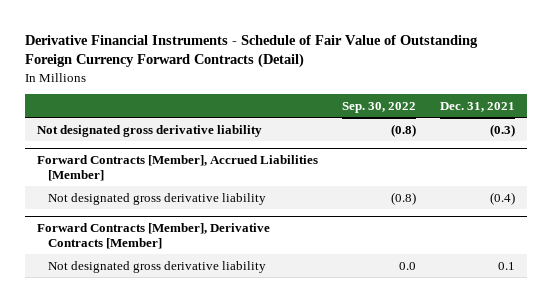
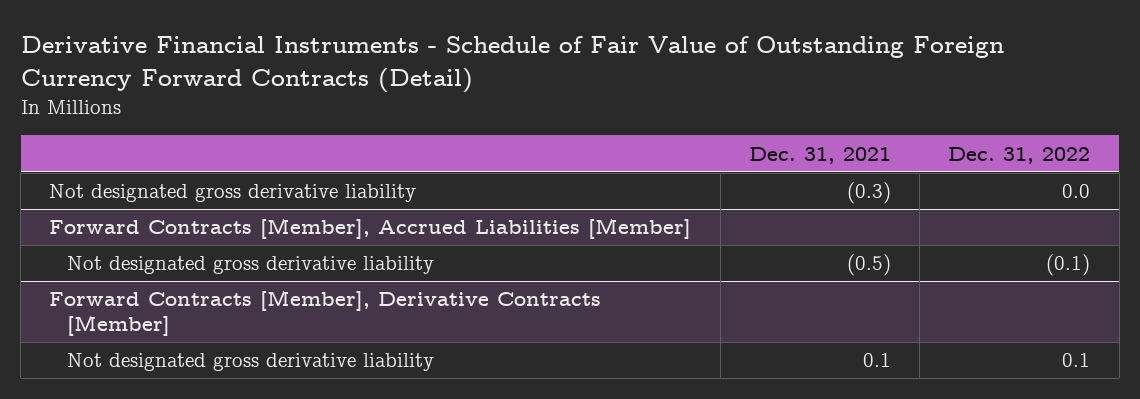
[341,102,416,114] Sep. 30, 2022 -> none
none -> [948,146,1091,164] Dec. 31, 2022
[490,191,516,205] (0.4) -> [846,254,891,277] (0.5)

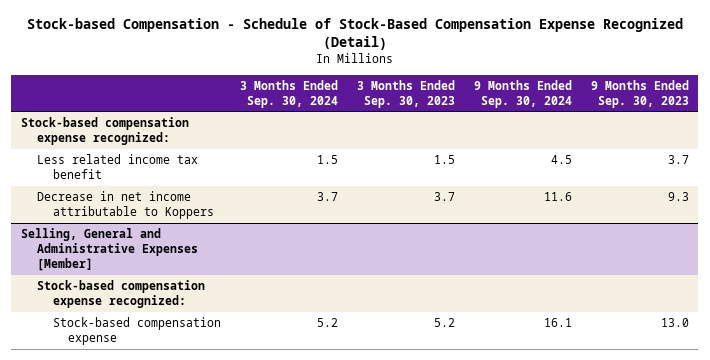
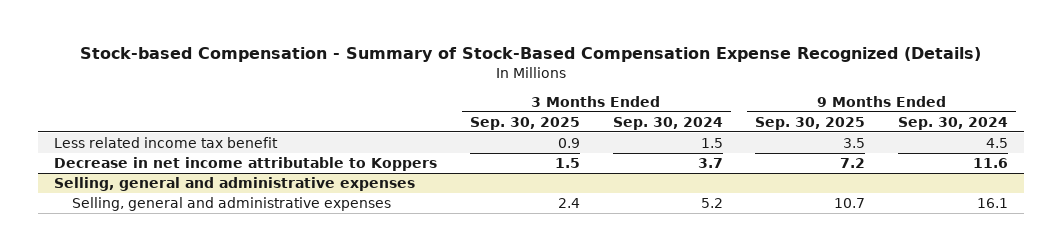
[26,18,683,51] Stock-based Compensation - Schedule of Stock-Based Compensation Expense Recognized (Detail) -> [80,47,982,63] Stock-based Compensation - Summary of Stock-Based Compensation Expense Recognized (Details)
[356,79,455,108] 3 Months Ended Sep. 30, 2023 -> none
[590,79,689,108] 9 Months Ended Sep. 30, 2023 -> none
none -> [469,116,580,130] Sep. 30, 2025
none -> [755,116,866,130] Sep. 30, 2025
[20,116,189,145] Stock-based compensation expense recognized: -> none
[36,279,205,308] Stock-based compensation expense recognized: -> none
[20,227,198,271] Selling, General and Administrative Expenses [Member] -> [53,177,415,192] Selling, general and administrative expenses
[52,316,221,345] Stock-based compensation expense -> [72,197,392,212] Selling, general and administrative expenses

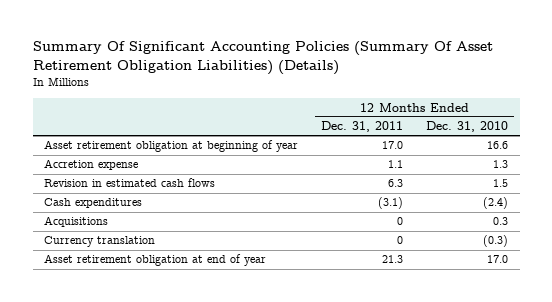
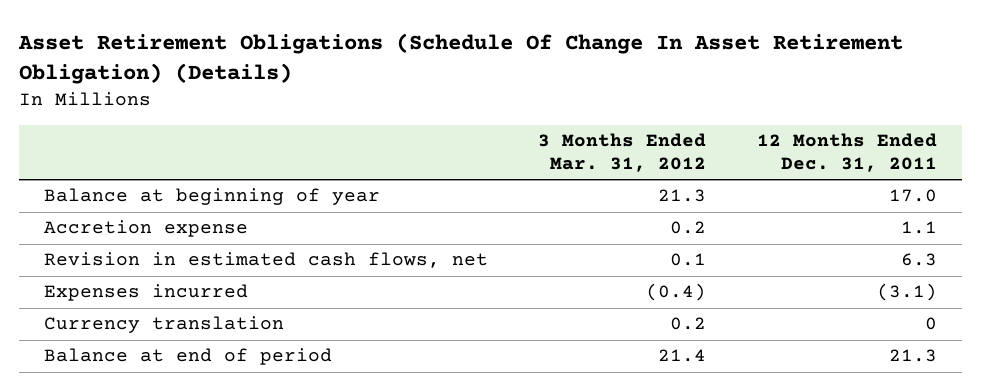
[32,41,493,76] Summary Of Significant Accounting Policies (Summary Of Asset Retirement Obligation Liabilities) (Details) -> [17,32,903,85] Asset Retirement Obligations (Schedule Of Change In Asset Retirement Obligation) (Details)
[426,121,509,133] Dec. 31, 2010 -> none
none -> [538,133,707,172] 3 Months Ended Mar. 31, 2012
[44,140,299,153] Asset retirement obligation at beginning of year -> [43,188,380,206] Balance at beginning of year
[44,198,143,209] Cash expenditures -> none
[44,216,109,228] Acquisitions -> none
[44,178,216,188] Revision in estimated cash flows -> [43,252,488,269] Revision in estimated cash flows, net
none -> [43,284,248,302] Expenses incurred
[44,254,267,267] Asset retirement obligation at end of year -> [43,348,332,366] Balance at end of period

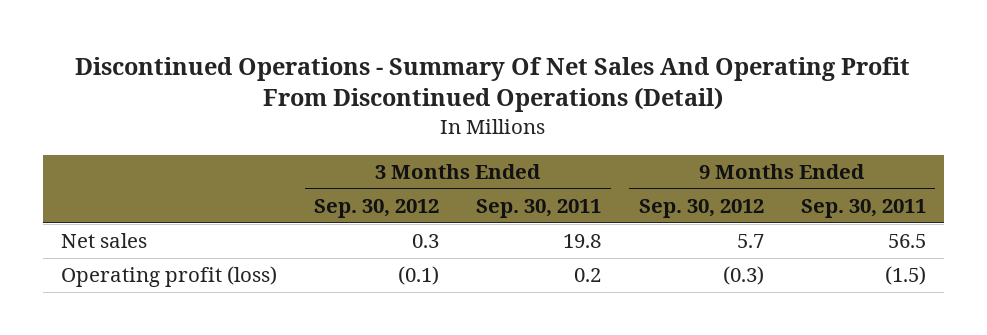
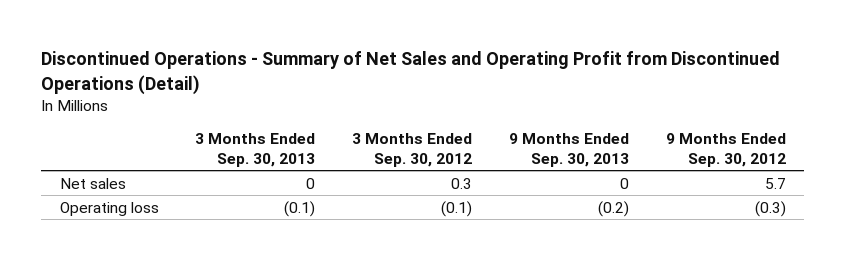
[75,56,911,113] Discontinued Operations - Summary Of Net Sales And Operating Profit From Discontinued Operations (Detail) -> [41,51,781,95] Discontinued Operations - Summary of Net Sales and Operating Profit from Discontinued Operations (Detail)
[476,199,602,219] Sep. 30, 2011 -> none
[800,199,926,219] Sep. 30, 2011 -> none
none -> [195,132,316,167] 3 Months Ended Sep. 30, 2013
none -> [508,132,629,167] 9 Months Ended Sep. 30, 2013
[61,266,278,288] Operating profit (loss) -> [59,201,159,216] Operating loss

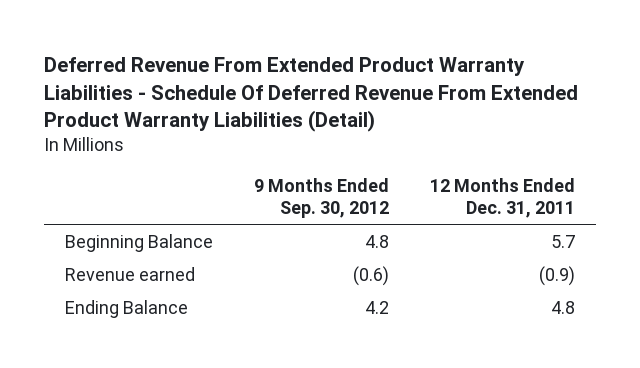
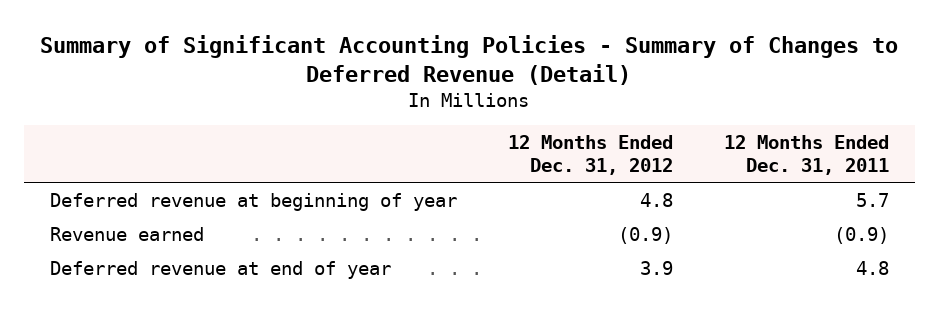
[44,56,579,133] Deferred Revenue From Extended Product Warranty Liabilities - Schedule Of Deferred Revenue From Extended Product Warranty Liabilities (Detail) -> [40,34,899,85] Summary of Significant Accounting Policies - Summary of Changes to Deferred Revenue (Detail)
[254,178,390,218] 9 Months Ended Sep. 30, 2012 -> none
none -> [507,135,673,175] 12 Months Ended Dec. 31, 2012
[64,233,213,252] Beginning Balance -> [49,192,457,211] Deferred revenue at beginning of year
[64,299,188,318] Ending Balance -> [49,260,391,279] Deferred revenue at end of year

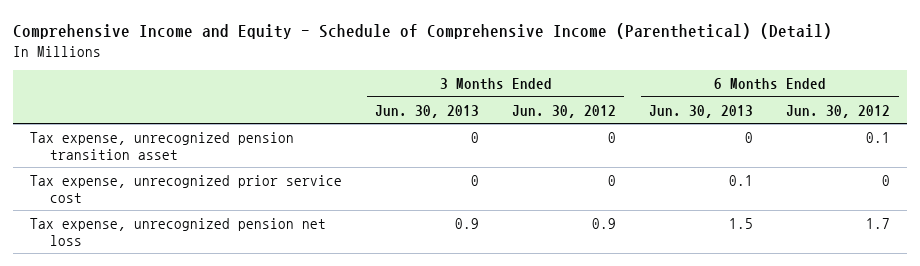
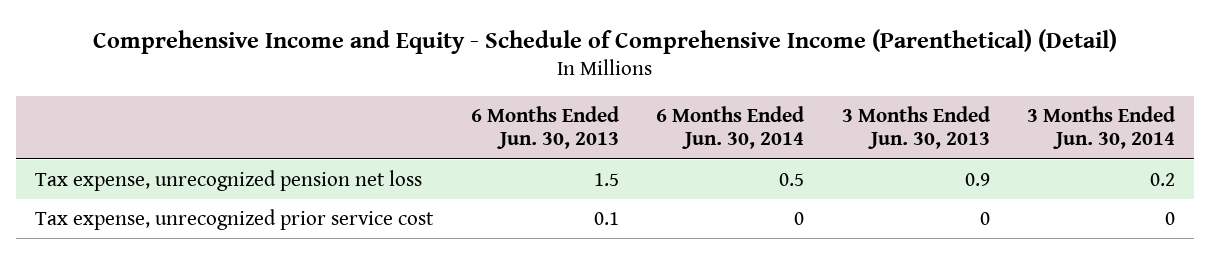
[512,104,617,118] Jun. 30, 2012 -> none
[786,104,891,118] Jun. 30, 2012 -> none
none -> [656,105,805,150] 6 Months Ended Jun. 30, 2014
none -> [1027,105,1176,150] 3 Months Ended Jun. 30, 2014
[29,131,294,160] Tax expense, unrecognized pension transition asset -> none
[29,174,342,203] Tax expense, unrecognized prior service cost -> [35,208,435,230] Tax expense, unrecognized prior service cost

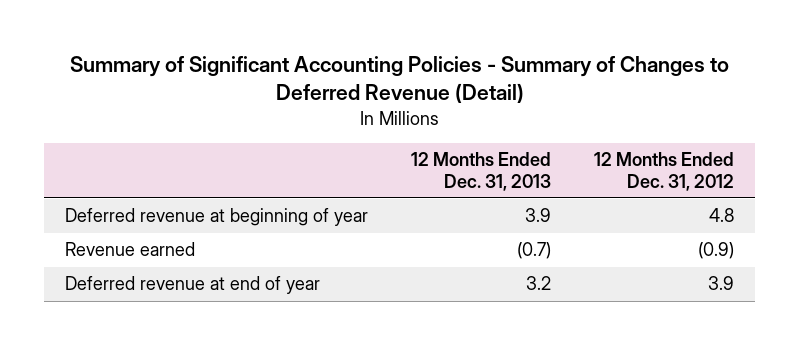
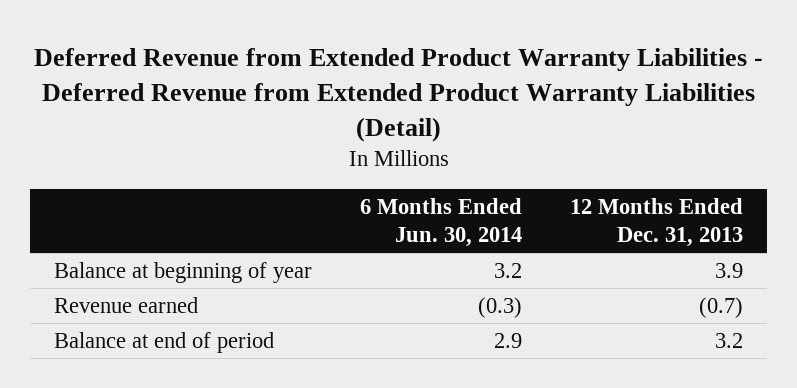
[69,56,729,104] Summary of Significant Accounting Policies - Summary of Changes to Deferred Revenue (Detail) -> [33,47,763,142] Deferred Revenue from Extended Product Warranty Liabilities - Deferred Revenue from Extended Product Warranty Liabilities (Detail)
[593,152,734,191] 12 Months Ended Dec. 31, 2012 -> none
none -> [360,197,523,248] 6 Months Ended Jun. 30, 2014
[65,208,369,227] Deferred revenue at beginning of year -> [54,261,313,283] Balance at beginning of year
[65,276,321,295] Deferred revenue at end of year -> [54,331,275,353] Balance at end of period

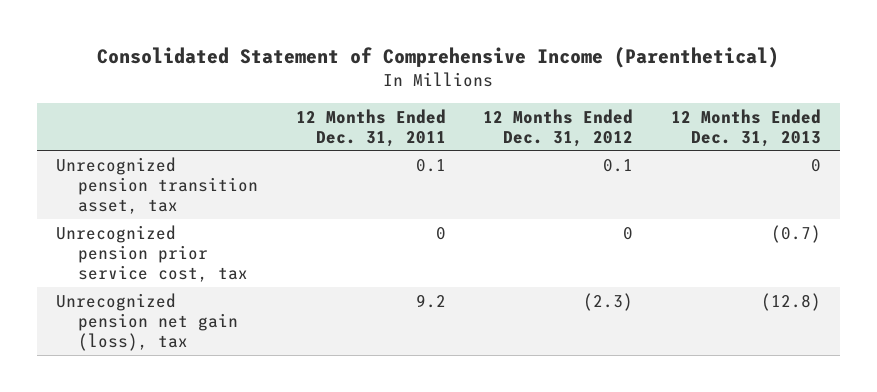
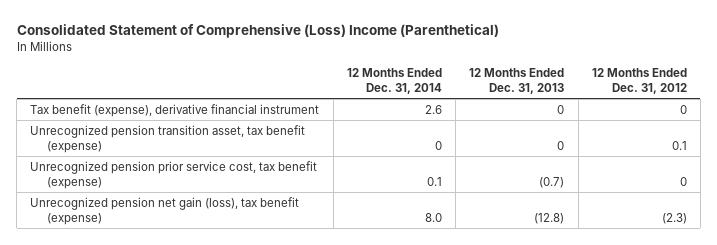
[97,47,780,69] Consolidated Statement of Comprehensive Income (Parenthetical) -> [16,23,499,38] Consolidated Statement of Comprehensive (Loss) Income (Parenthetical)
[295,108,446,147] 12 Months Ended Dec. 31, 2011 -> none
none -> [346,68,442,95] 12 Months Ended Dec. 31, 2014
none -> [30,103,320,117] Tax benefit (expense), derivative financial instrument
[55,156,259,214] Unrecognized pension transition asset, tax -> [30,124,306,153] Unrecognized pension transition asset, tax benefit (expense)
[55,224,249,282] Unrecognized pension prior service cost, tax -> [30,160,318,189] Unrecognized pension prior service cost, tax benefit (expense)
[55,292,239,351] Unrecognized pension net gain (loss), tax -> [30,196,300,225] Unrecognized pension net gain (loss), tax benefit (expense)

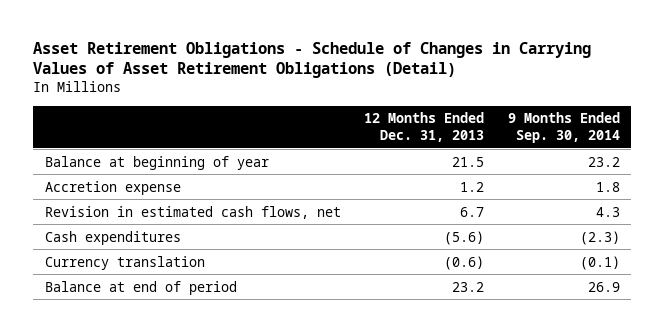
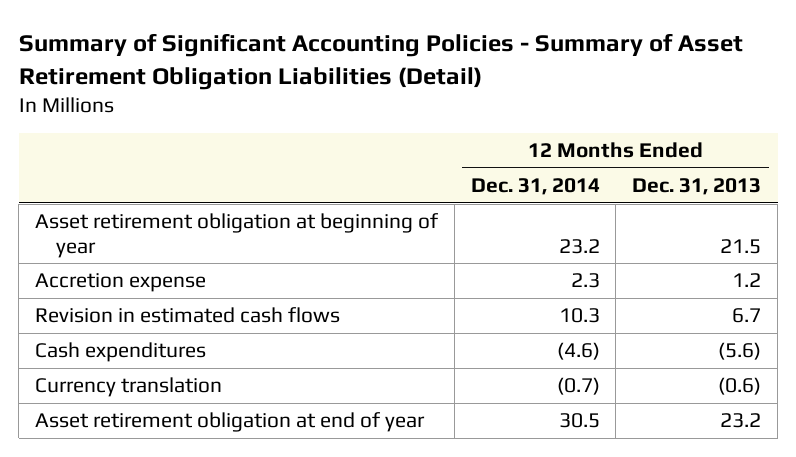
[33,41,592,79] Asset Retirement Obligations - Schedule of Changes in Carrying Values of Asset Retirement Obligations (Detail) -> [18,33,743,90] Summary of Significant Accounting Policies - Summary of Asset Retirement Obligation Liabilities (Detail)
[507,112,620,143] 9 Months Ended Sep. 30, 2014 -> none
none -> [470,177,600,195] Dec. 31, 2014
[44,155,269,170] Balance at beginning of year -> [34,213,439,258] Asset retirement obligation at beginning of year
[44,205,341,219] Revision in estimated cash flows, net -> [34,307,340,324] Revision in estimated cash flows
[44,280,237,295] Balance at end of period -> [34,412,425,433] Asset retirement obligation at end of year

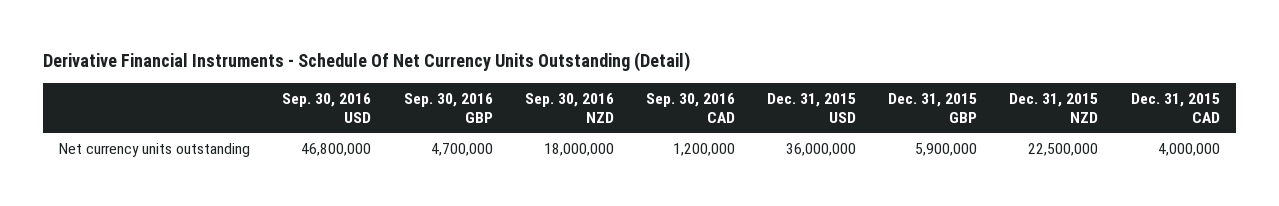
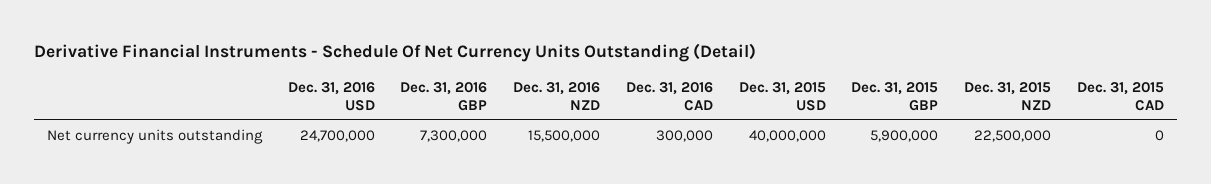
[282,92,372,123] Sep. 30, 2016 USD -> none
[403,92,493,123] Sep. 30, 2016 GBP -> none
[524,92,614,123] Sep. 30, 2016 NZD -> none
[645,92,735,123] Sep. 30, 2016 CAD -> none
none -> [287,81,375,112] Dec. 31, 2016 USD
none -> [400,81,488,112] Dec. 31, 2016 GBP
none -> [513,81,601,111] Dec. 31, 2016 NZD
none -> [625,81,713,112] Dec. 31, 2016 CAD
[786,142,857,156] 36,000,000 -> [748,130,826,143] 40,000,000
[1157,142,1220,156] 4,000,000 -> [1154,130,1164,142] 0

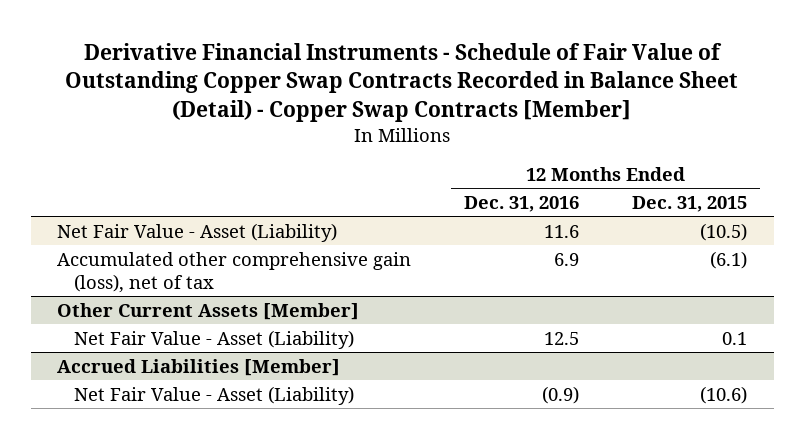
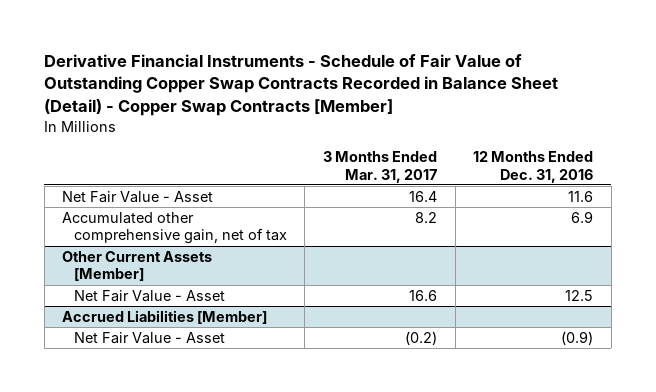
[632,195,748,212] Dec. 31, 2015 -> none
none -> [322,151,437,183] 3 Months Ended Mar. 31, 2017
[57,222,338,242] Net Fair Value - Asset (Liability) -> [62,190,214,203] Net Fair Value - Asset
[57,251,412,294] Accumulated other comprehensive gain (loss), net of tax -> [62,211,287,245] Accumulated other comprehensive gain, net of tax
[74,329,355,349] Net Fair Value - Asset (Liability) -> [73,289,225,302] Net Fair Value - Asset
[74,385,355,405] Net Fair Value - Asset (Liability) -> [73,331,225,344] Net Fair Value - Asset

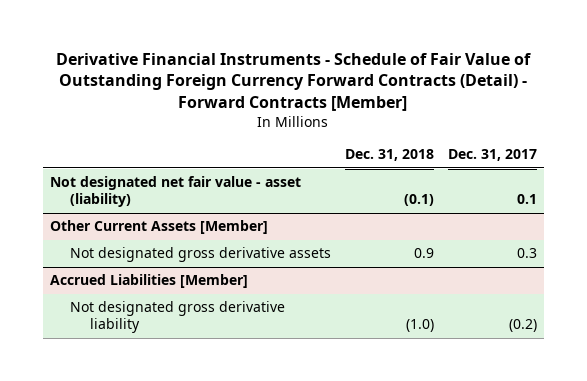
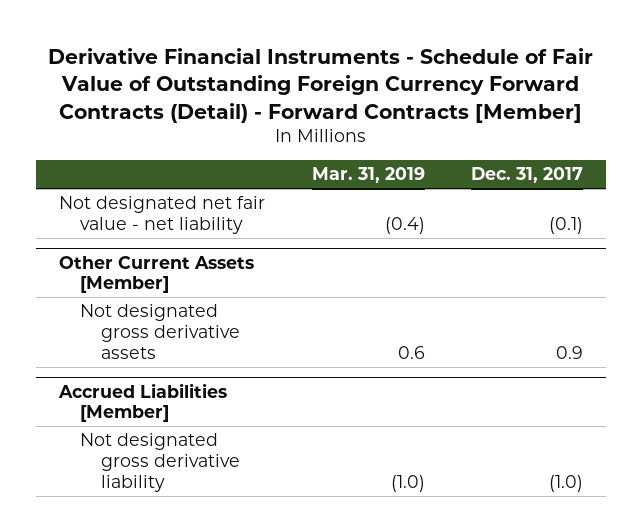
[344,149,434,162] Dec. 31, 2018 -> none
none -> [311,167,425,184] Mar. 31, 2019
[50,176,302,208] Not designated net fair value - asset (liability) -> [59,196,266,235] Not designated net fair value - net liability
[516,194,537,205] 0.1 -> [548,217,583,235] (0.1)
[516,248,537,259] 0.3 -> [555,345,583,359] 0.9
[508,319,537,333] (0.2) -> [548,474,583,492] (1.0)

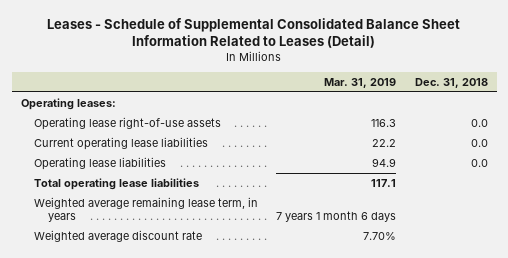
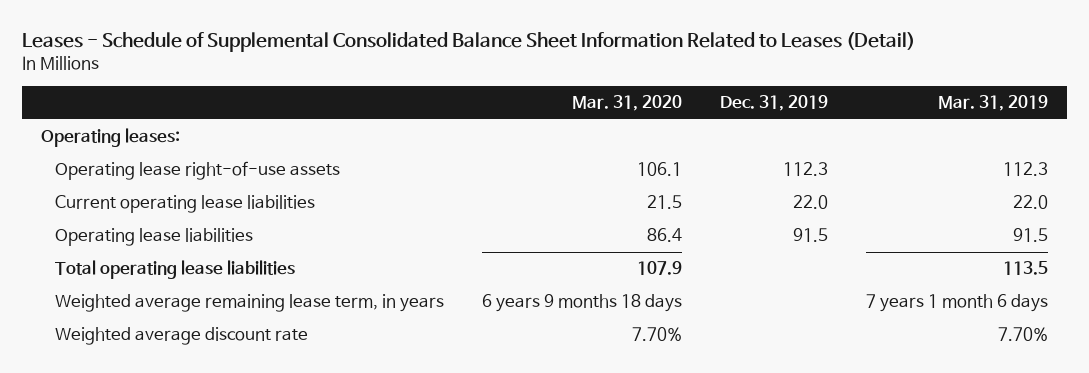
[414,78,488,89] Dec. 31, 2018 -> none
none -> [572,95,683,112] Mar. 31, 2020
none -> [720,95,829,112] Dec. 31, 2019
[371,118,397,127] 116.3 -> [1003,162,1049,177] 112.3
[372,138,397,147] 22.2 -> [1013,195,1049,210] 22.0
[372,157,397,167] 94.9 -> [1013,228,1049,243] 91.5
[371,178,397,187] 117.1 -> [1003,261,1049,276] 113.5

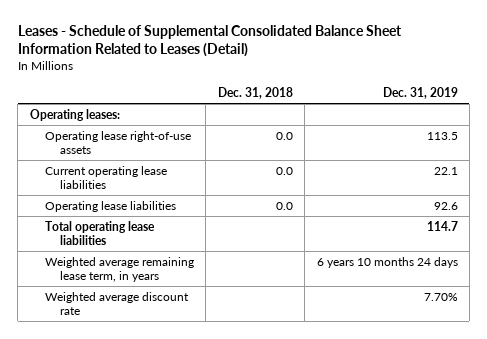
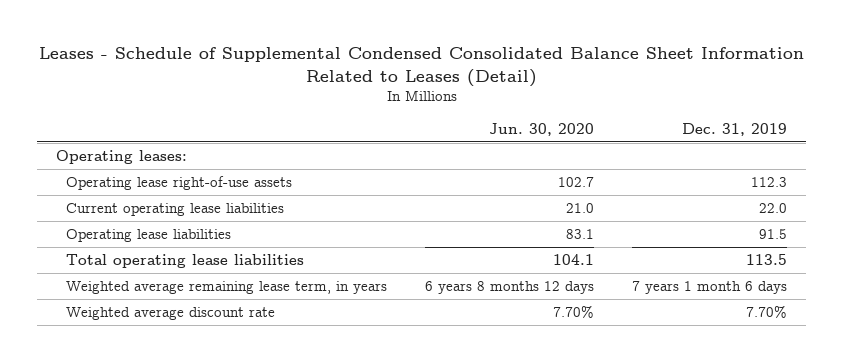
[17,25,402,58] Leases - Schedule of Supplemental Consolidated Balance Sheet Information Related to Leases (Detail) -> [38,47,804,87] Leases - Schedule of Supplemental Condensed Consolidated Balance Sheet Information Related to Leases (Detail)
[217,86,293,99] Dec. 31, 2018 -> none
none -> [489,122,595,136] Jun. 30, 2020
[426,131,458,140] 113.5 -> [751,176,788,187] 112.3
[433,166,458,175] 22.1 -> [759,202,788,213] 22.0
[433,201,458,210] 92.6 -> [759,228,788,239] 91.5
[426,220,458,231] 114.7 -> [746,253,788,265] 113.5
[316,256,458,268] 6 years 10 months 24 days -> [632,280,788,294] 7 years 1 month 6 days

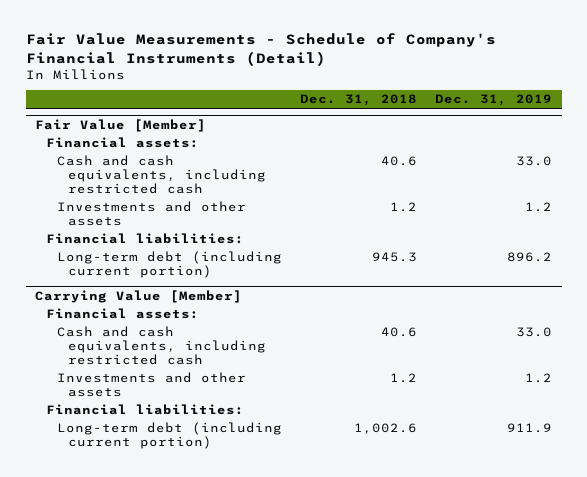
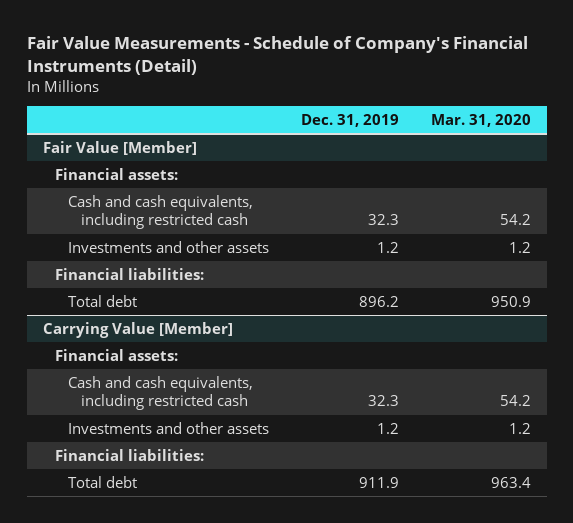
[300,94,418,107] Dec. 31, 2018 -> none
none -> [430,113,531,127] Mar. 31, 2020
[516,156,553,167] 33.0 -> [368,214,400,226] 32.3
[56,251,282,278] Long-term debt (including current portion) -> [68,294,138,307] Total debt
[516,327,553,338] 33.0 -> [368,395,400,407] 32.3
[56,422,282,449] Long-term debt (including current portion) -> [68,475,138,488] Total debt

